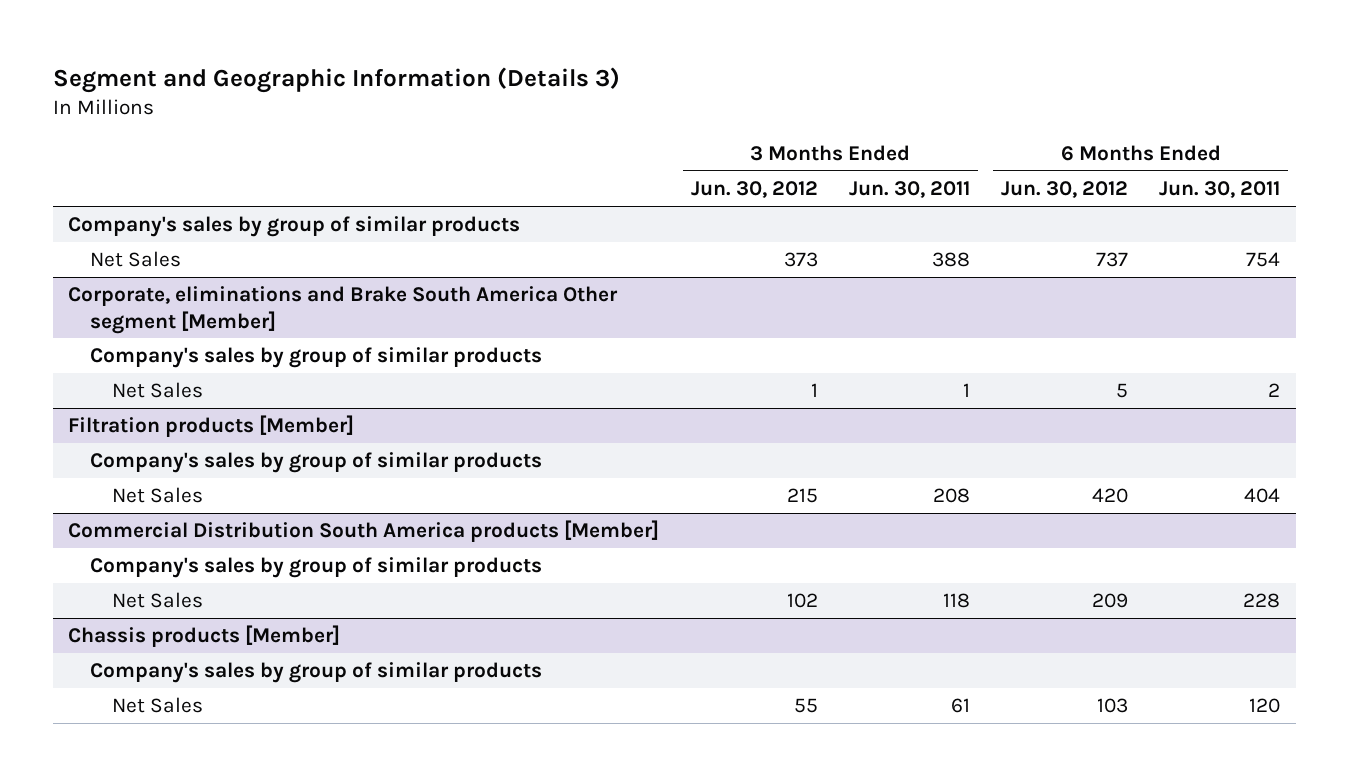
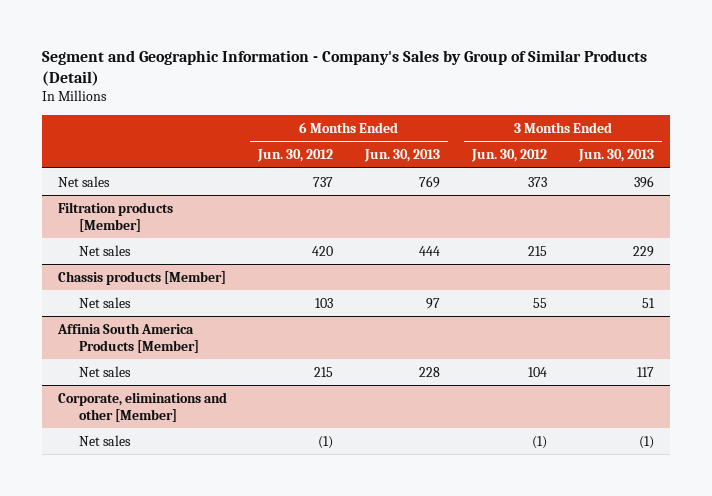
[52,66,620,93] Segment and Geographic Information (Details 3) -> [41,50,647,87] Segment and Geographic Information - Company's Sales by Group of Similar Products (Detail)
[848,181,970,199] Jun. 30, 2011 -> none
[1159,181,1281,199] Jun. 30, 2011 -> none
none -> [364,149,441,163] Jun. 30, 2013
none -> [578,149,655,163] Jun. 30, 2013
[68,216,521,238] Company's sales by group of similar products -> none
[68,286,619,334] Corporate, eliminations and Brake South America Other segment [Member] -> none
[90,347,543,369] Company's sales by group of similar products -> none
[111,382,203,399] Net Sales -> none
[90,251,182,268] Net Sales -> [57,175,110,187] Net sales
[90,452,543,474] Company's sales by group of similar products -> none
[68,520,660,543] Commercial Distribution South America products [Member] -> none
[90,557,543,579] Company's sales by group of similar products -> none
[111,592,203,609] Net Sales -> none
[111,487,203,504] Net Sales -> [78,244,131,256] Net sales
[90,662,543,684] Company's sales by group of similar products -> none
[111,697,203,714] Net Sales -> [78,296,131,308] Net sales
none -> [56,322,199,353] Affinia South America Products [Member]
none -> [78,365,131,377] Net sales
none -> [57,391,227,422] Corporate, eliminations and other [Member]
none -> [78,434,131,446] Net sales

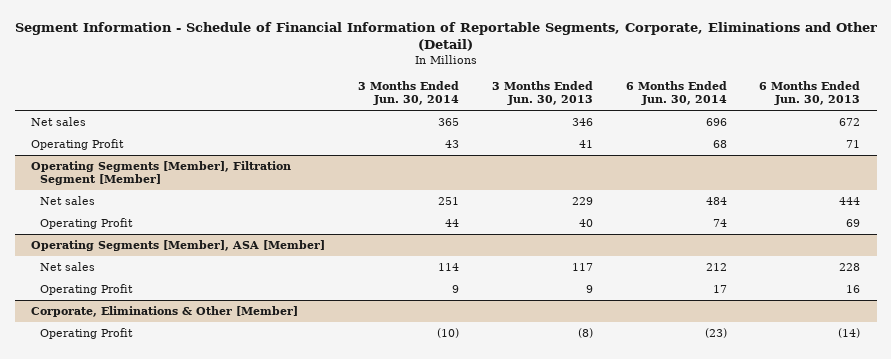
[41,50,647,87] Segment and Geographic Information - Company's Sales by Group of Similar Products (Detail) -> [14,21,877,52] Segment Information - Schedule of Financial Information of Reportable Segments, Corporate, Eliminations and Other (Detail)
[257,149,334,163] Jun. 30, 2012 -> none
[471,149,548,163] Jun. 30, 2012 -> none
none -> [357,81,459,106] 3 Months Ended Jun. 30, 2014
none -> [625,81,727,106] 6 Months Ended Jun. 30, 2014
[57,201,173,232] Filtration products [Member] -> none
[419,175,441,188] 769 -> [839,117,861,126] 672
[634,175,655,188] 396 -> [571,117,593,126] 346
none -> [30,138,124,150] Operating Profit
none -> [30,160,291,185] Operating Segments [Member], Filtration Segment [Member]
[57,270,226,285] Chassis products [Member] -> none
[78,296,131,308] Net sales -> none
[56,322,199,353] Affinia South America Products [Member] -> none
none -> [40,217,134,229] Operating Profit
none -> [30,239,325,251] Operating Segments [Member], ASA [Member]
[78,434,131,446] Net sales -> none
none -> [40,283,134,295] Operating Profit
[57,391,227,422] Corporate, eliminations and other [Member] -> [30,305,298,317] Corporate, Eliminations & Other [Member]
none -> [40,327,134,339] Operating Profit

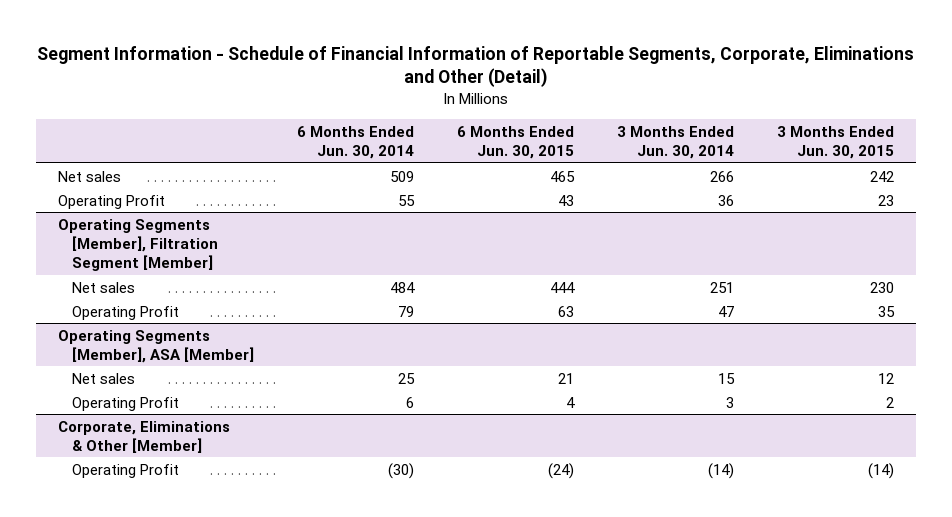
[491,81,593,106] 3 Months Ended Jun. 30, 2013 -> none
[759,81,861,106] 6 Months Ended Jun. 30, 2013 -> none
none -> [457,125,575,159] 6 Months Ended Jun. 30, 2015
none -> [777,125,895,159] 3 Months Ended Jun. 30, 2015
[437,117,459,126] 365 -> [710,170,735,182] 266
[705,117,727,126] 696 -> [390,170,415,182] 509
[444,139,459,148] 43 -> [718,194,735,206] 36
[712,139,727,148] 68 -> [398,194,416,206] 55
[444,218,459,227] 44 -> [718,305,735,317] 47
[712,218,727,227] 74 -> [398,305,415,317] 79
[437,262,459,271] 114 -> [718,372,736,384] 15
[705,262,727,271] 212 -> [398,372,416,384] 25
[451,284,459,293] 9 -> [726,396,735,408] 3
[712,284,727,293] 17 -> [406,396,415,408] 6
[436,327,459,338] (10) -> [708,462,735,479] (14)
[704,327,727,338] (23) -> [388,462,415,479] (30)

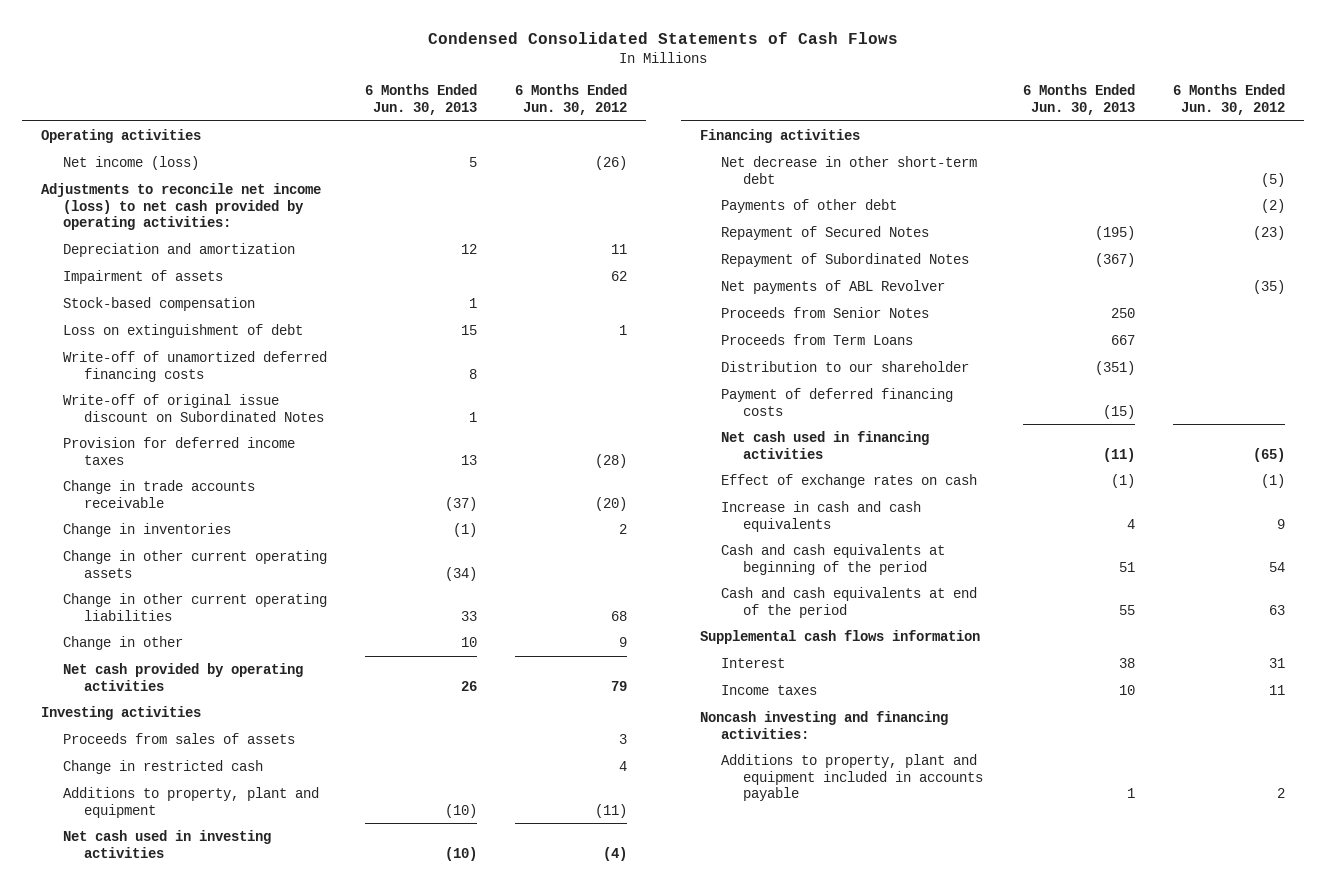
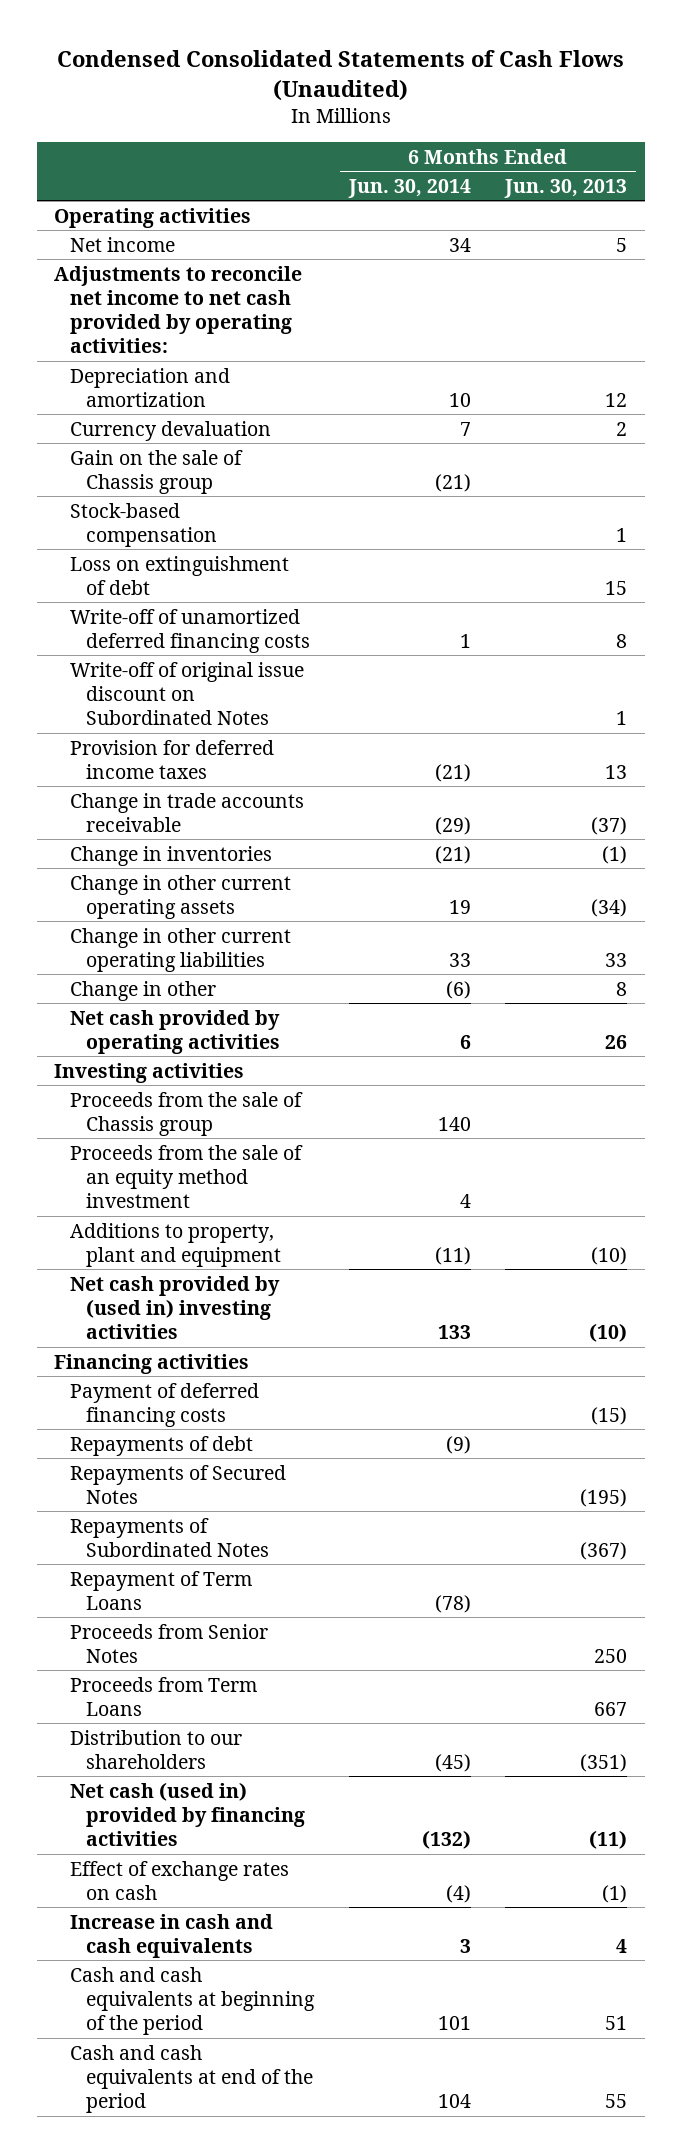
[428,32,899,45] Condensed Consolidated Statements of Cash Flows -> [56,49,624,101] Condensed Consolidated Statements of Cash Flows (Unaudited)
[514,84,627,115] 6 Months Ended Jun. 30, 2012 -> none
none -> [347,178,471,198] Jun. 30, 2014
[62,156,199,171] Net income (loss) -> [70,236,176,252] Net income
[41,183,322,230] Adjustments to reconcile net income (loss) to net cash provided by operating activities: -> [54,265,303,354] Adjustments to reconcile net income to net cash provided by operating activities:
[62,270,223,285] Impairment of assets -> none
none -> [70,420,272,441] Currency devaluation
none -> [70,449,244,494] Gain on the sale of Chassis group
[460,637,477,648] 10 -> [616,981,628,996] 8
[62,760,263,775] Change in restricted cash -> none
[62,733,295,745] Proceeds from sales of assets -> [70,1091,304,1136] Proceeds from the sale of Chassis group
none -> [70,1144,304,1209] Proceeds from the sale of an equity method investment
[62,830,271,858] Net cash used in investing activities -> [70,1275,281,1340] Net cash provided by (used in) investing activities
[721,156,978,184] Net decrease in other short-term debt -> none
[721,199,898,214] Payments of other debt -> none
[721,280,946,295] Net payments of ABL Revolver -> none
[721,388,954,416] Payment of deferred financing costs -> [70,1382,260,1427] Payment of deferred financing costs
none -> [70,1435,254,1456] Repayments of debt
[721,226,930,241] Repayment of Secured Notes -> [70,1464,287,1504] Repayments of Secured Notes
[721,253,970,268] Repayment of Subordinated Notes -> [70,1517,269,1557] Repayments of Subordinated Notes
none -> [70,1570,253,1610] Repayment of Term Loans
[721,361,970,373] Distribution to our shareholder -> [70,1729,243,1769] Distribution to our shareholders
[721,431,930,459] Net cash used in financing activities -> [70,1781,305,1847] Net cash (used in) provided by financing activities
[699,630,980,645] Supplemental cash flows information -> none
[721,658,786,669] Interest -> none
[721,685,818,696] Income taxes -> none
[699,711,948,739] Noncash investing and financing activities: -> none
[721,754,983,801] Additions to property, plant and equipment included in accounts payable -> none

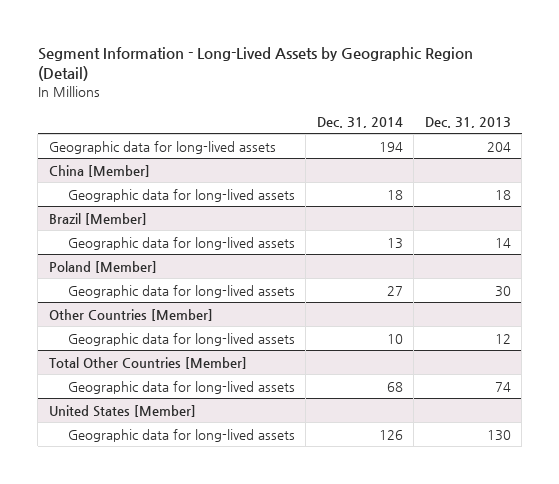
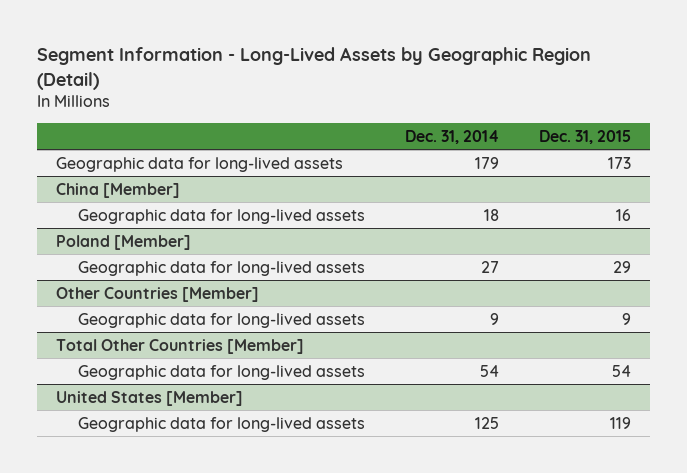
[424,116,511,128] Dec. 31, 2013 -> none
none -> [538,129,631,144] Dec. 31, 2015
[378,141,403,152] 194 -> [474,156,499,169] 179
[48,212,147,225] Brazil [Member] -> none
[67,236,295,250] Geographic data for long-lived assets -> none
[386,333,403,344] 10 -> [489,312,499,325] 9
[386,381,403,392] 68 -> [479,364,499,377] 54
[378,429,403,440] 126 -> [474,416,499,429] 125

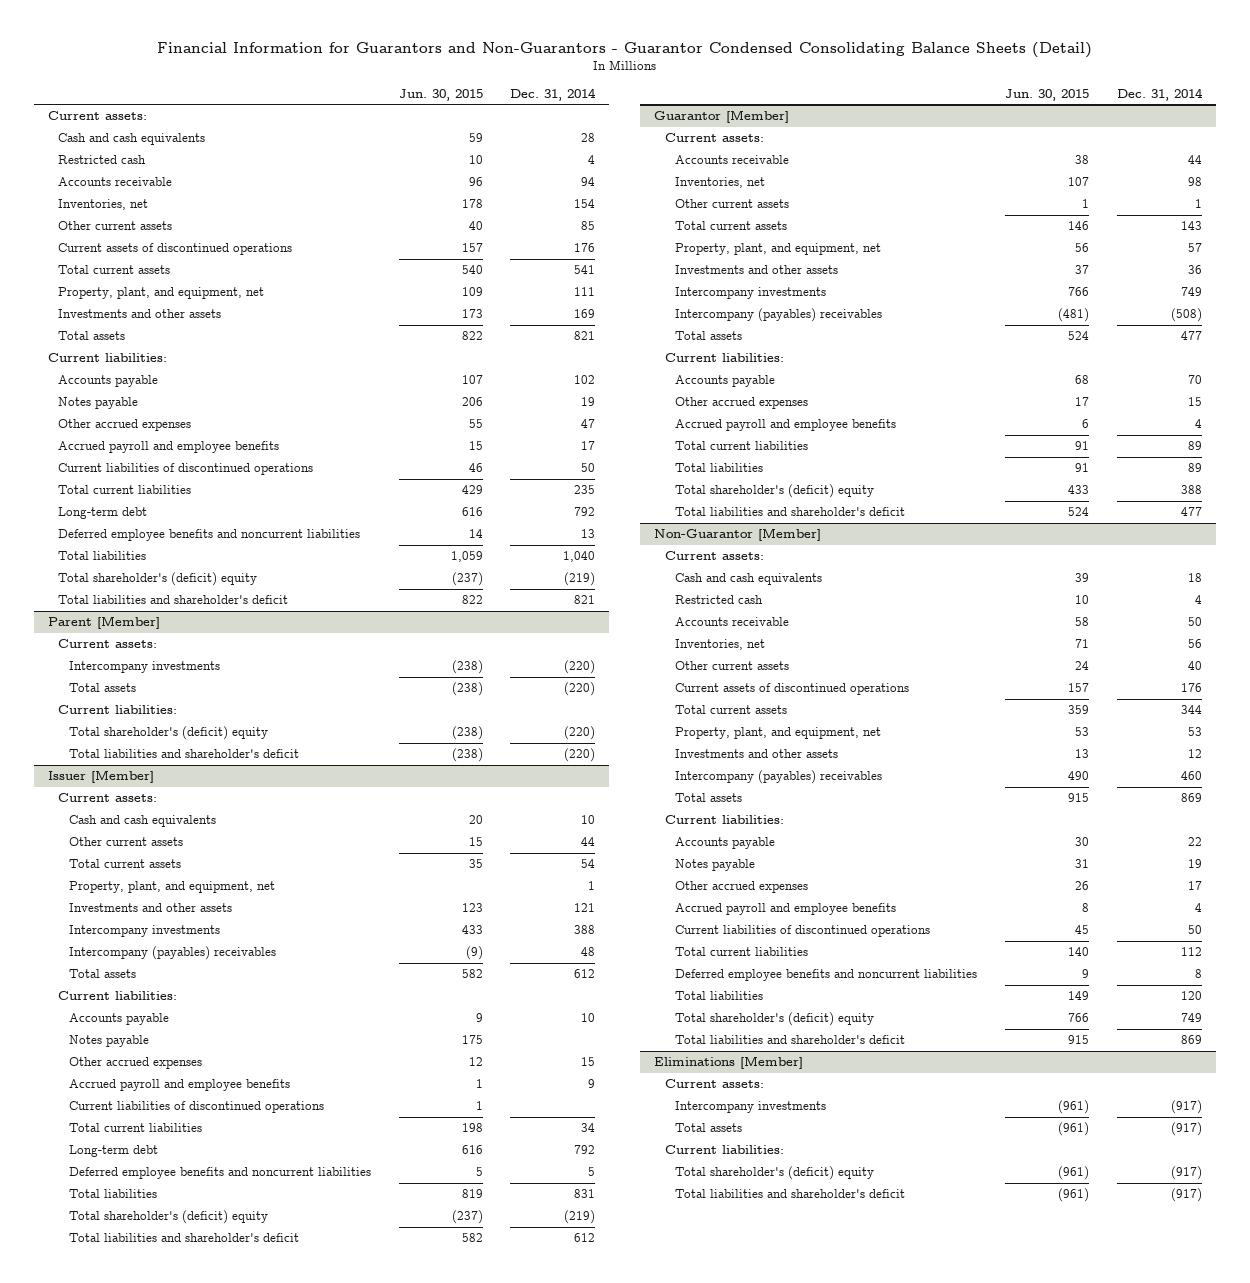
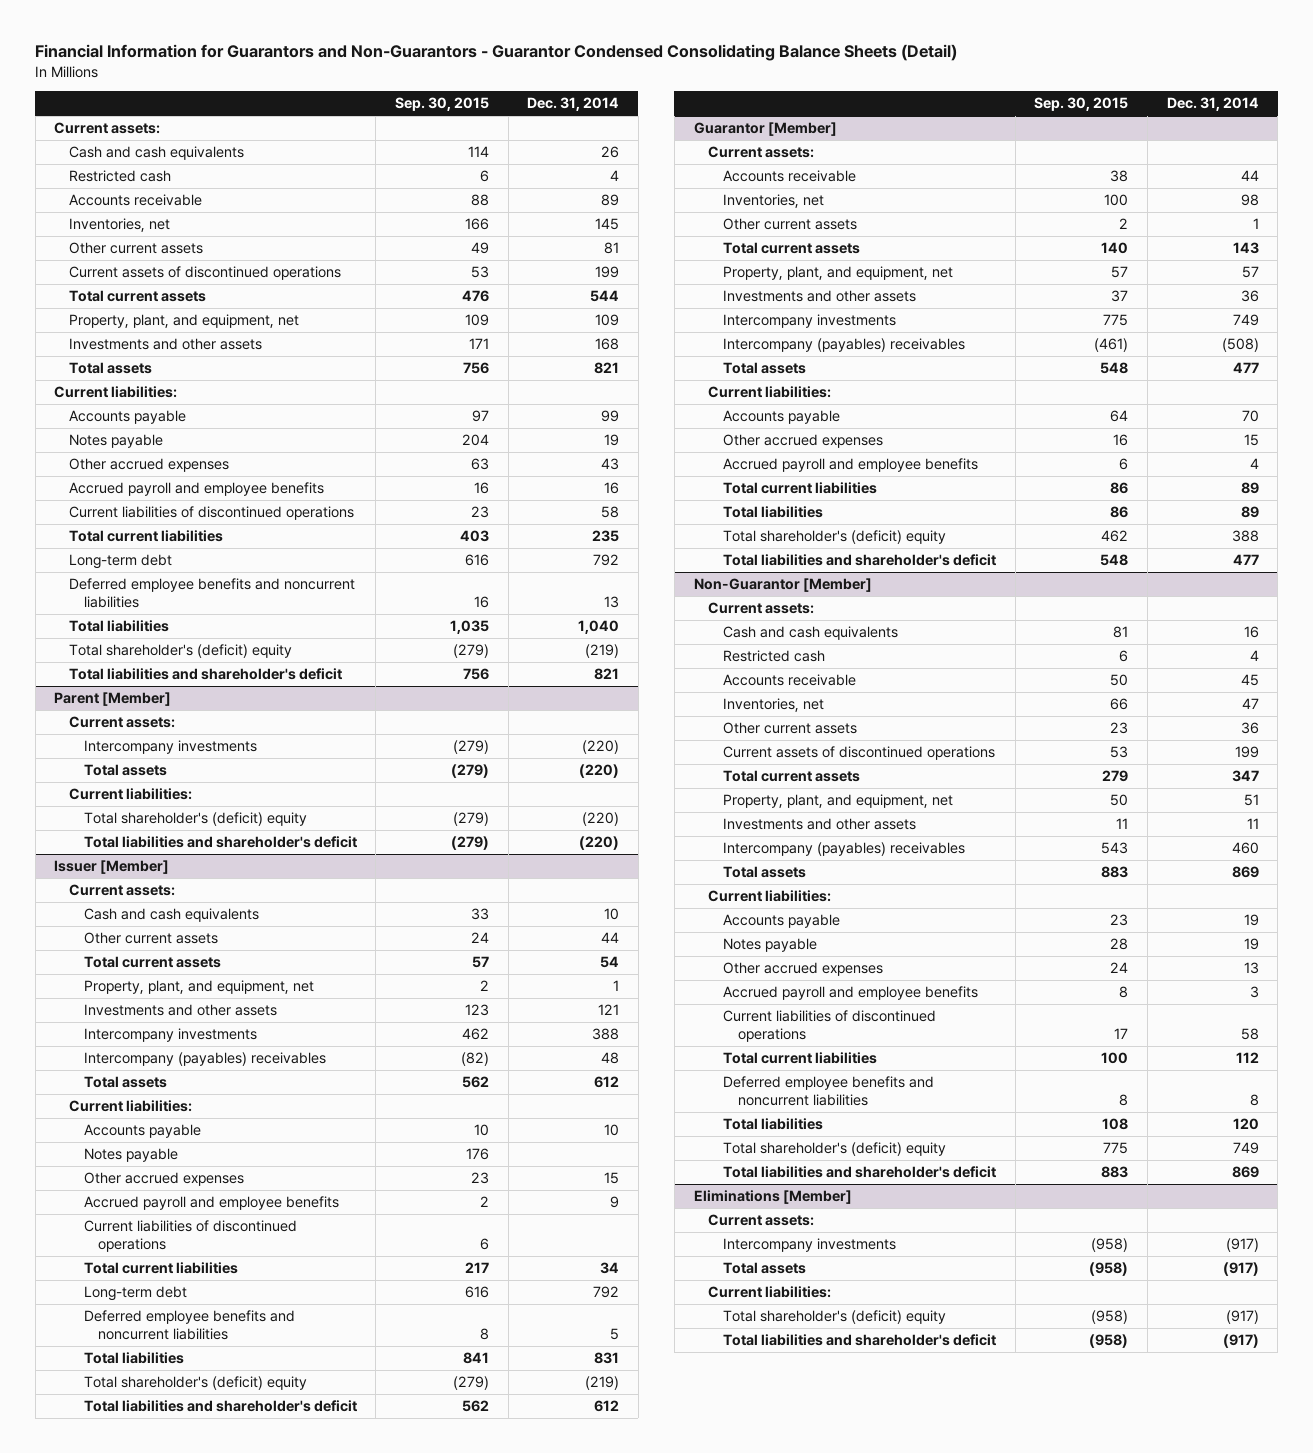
[398,88,483,101] Jun. 30, 2015 -> none
none -> [394,97,489,112] Sep. 30, 2015
[581,133,596,143] 28 -> [601,146,620,159] 26
[581,177,596,187] 94 -> [601,194,620,207] 89
[574,199,596,209] 154 -> [595,218,620,231] 145
[581,221,596,231] 85 -> [604,242,620,255] 81
[574,243,596,253] 176 -> [595,266,620,279] 199
[574,265,596,275] 541 -> [590,290,620,303] 544
[574,287,596,297] 111 -> [595,314,620,327] 109
[574,309,596,319] 169 -> [595,338,620,351] 168
[574,375,596,385] 102 -> [601,410,620,423] 99
[581,419,596,429] 47 -> [601,458,620,471] 43
[581,441,596,451] 17 -> [604,482,620,495] 16
[581,463,596,473] 50 -> [601,506,620,519] 58
[1187,573,1202,583] 18 -> [1243,626,1259,639] 16
[1187,617,1202,627] 50 -> [1240,674,1259,687] 45
[1187,639,1202,649] 56 -> [1241,698,1259,710] 47
[1187,661,1202,671] 40 -> [1240,722,1259,735] 36
[1180,683,1202,693] 176 -> [1234,746,1259,759] 199
[1180,705,1202,715] 344 -> [1231,770,1259,783] 347
[1187,727,1202,737] 53 -> [1243,794,1259,807] 51
[1187,749,1202,759] 12 -> [1246,818,1259,830] 11
[1187,837,1202,847] 22 -> [1243,914,1259,927] 19
[1187,881,1202,891] 17 -> [1243,962,1259,975] 13
[1194,903,1202,913] 4 -> [1249,986,1259,999] 3
[1187,925,1202,935] 50 -> [1240,1027,1259,1040] 58

